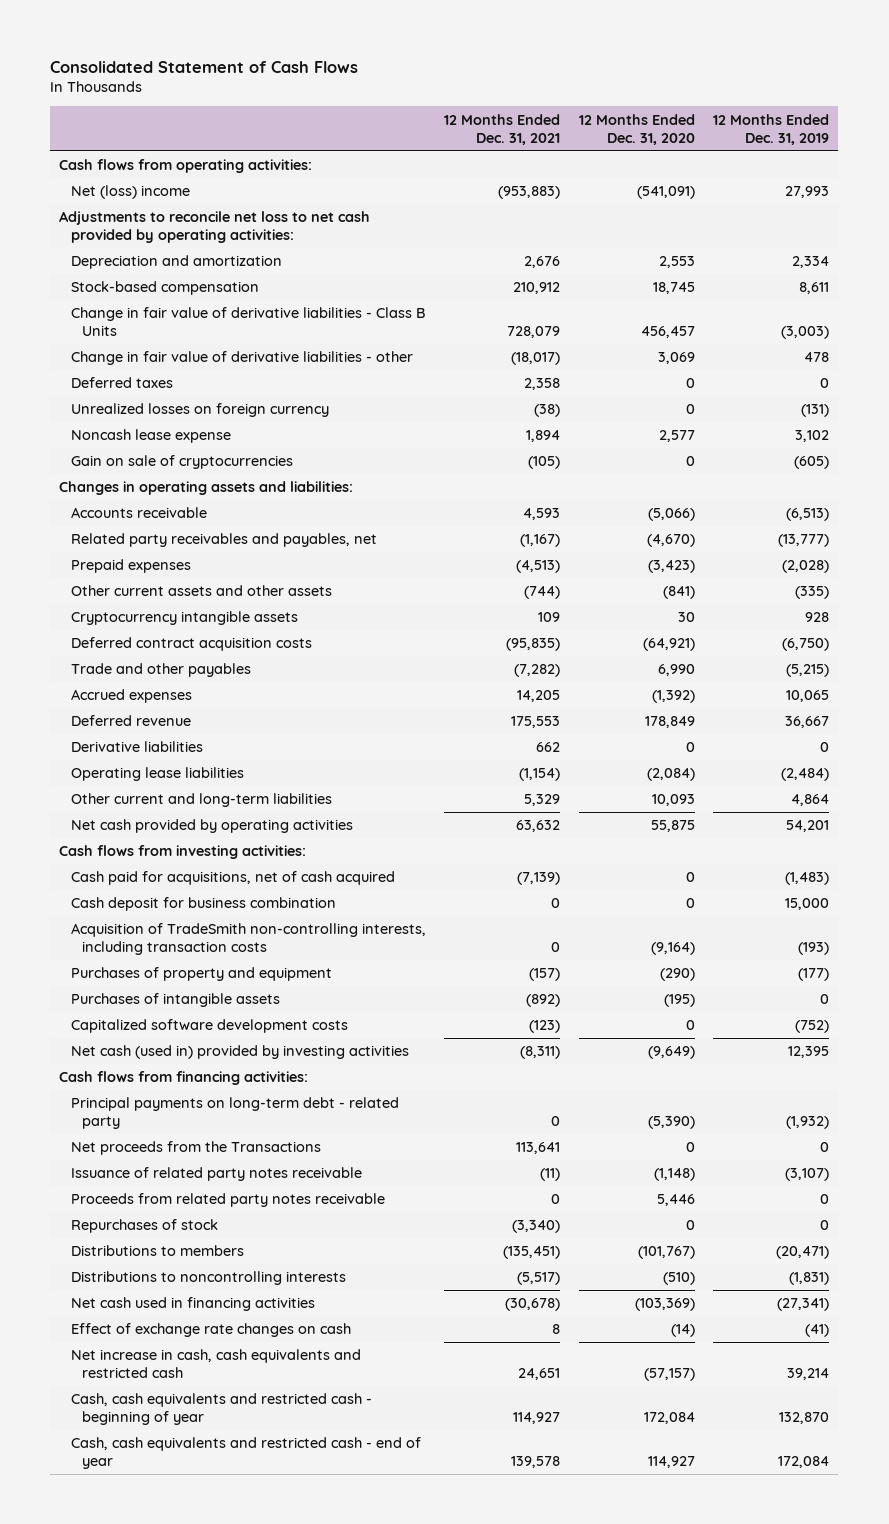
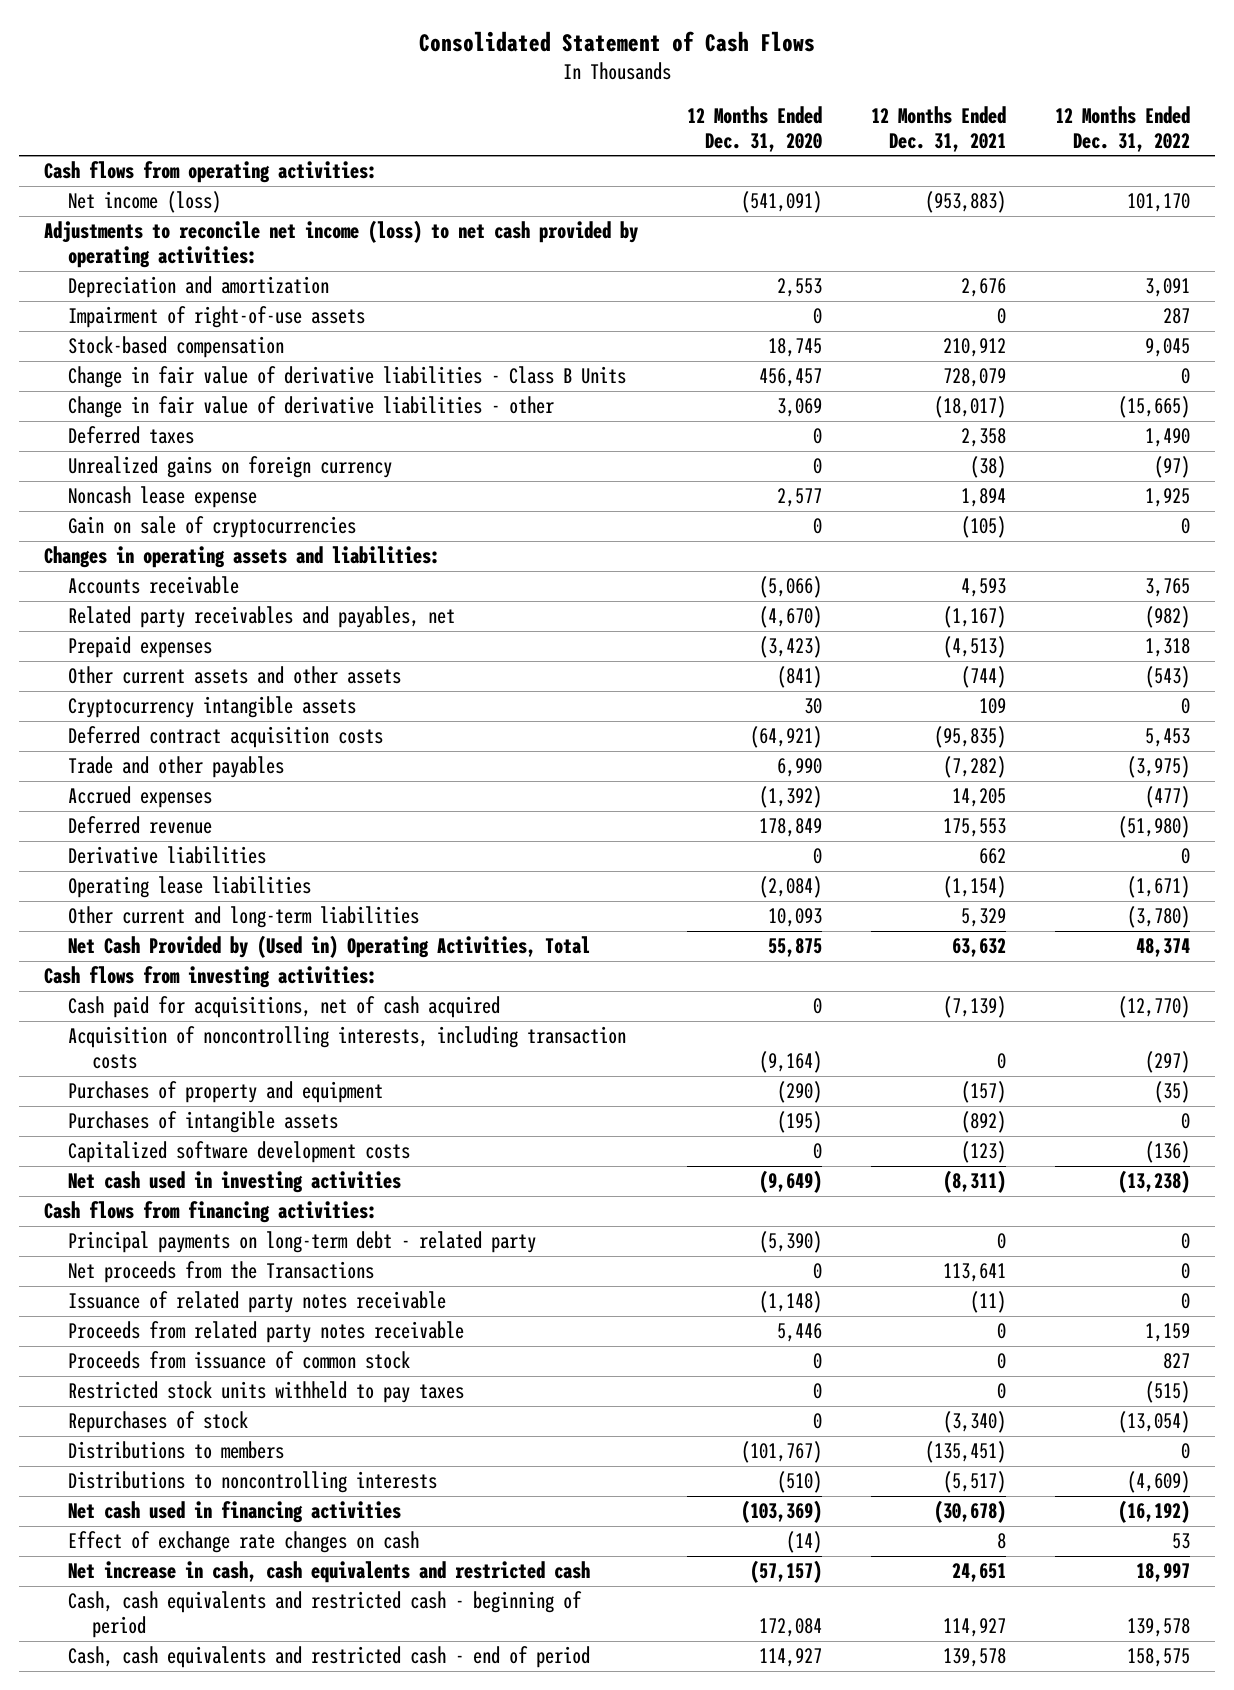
[713,113,830,145] 12 Months Ended Dec. 31, 2019 -> none
none -> [1054,105,1190,152] 12 Months Ended Dec. 31, 2022
[70,185,190,200] Net (loss) income -> [67,191,221,214] Net income (loss)
[59,211,371,244] Adjustments to reconcile net loss to net cash provided by operating activities: -> [43,220,638,269] Adjustments to reconcile net income (loss) to net cash provided by operating activities:
none -> [67,306,365,329] Impairment of right-of-use assets
[70,403,329,418] Unrealized losses on foreign currency -> [67,456,392,479] Unrealized gains on foreign currency
[70,819,353,834] Net cash provided by operating activities -> [67,935,590,959] Net Cash Provided by (Used in) Operating Activities, Total
[70,897,336,912] Cash deposit for business combination -> none
[70,923,426,956] Acquisition of TradeSmith non-controlling interests, including transaction costs -> [67,1026,626,1070] Acquisition of noncontrolling interests, including transaction costs
[70,1045,409,1060] Net cash (used in) provided by investing activities -> [67,1171,401,1194] Net cash used in investing activities
none -> [67,1351,410,1370] Proceeds from issuance of common stock
none -> [67,1381,464,1404] Restricted stock units withheld to pay taxes
[70,1393,372,1426] Cash, cash equivalents and restricted cash - beginning of year -> [67,1591,582,1639] Cash, cash equivalents and restricted cash - beginning of period
[70,1437,421,1470] Cash, cash equivalents and restricted cash - end of year -> [67,1646,590,1669] Cash, cash equivalents and restricted cash - end of period

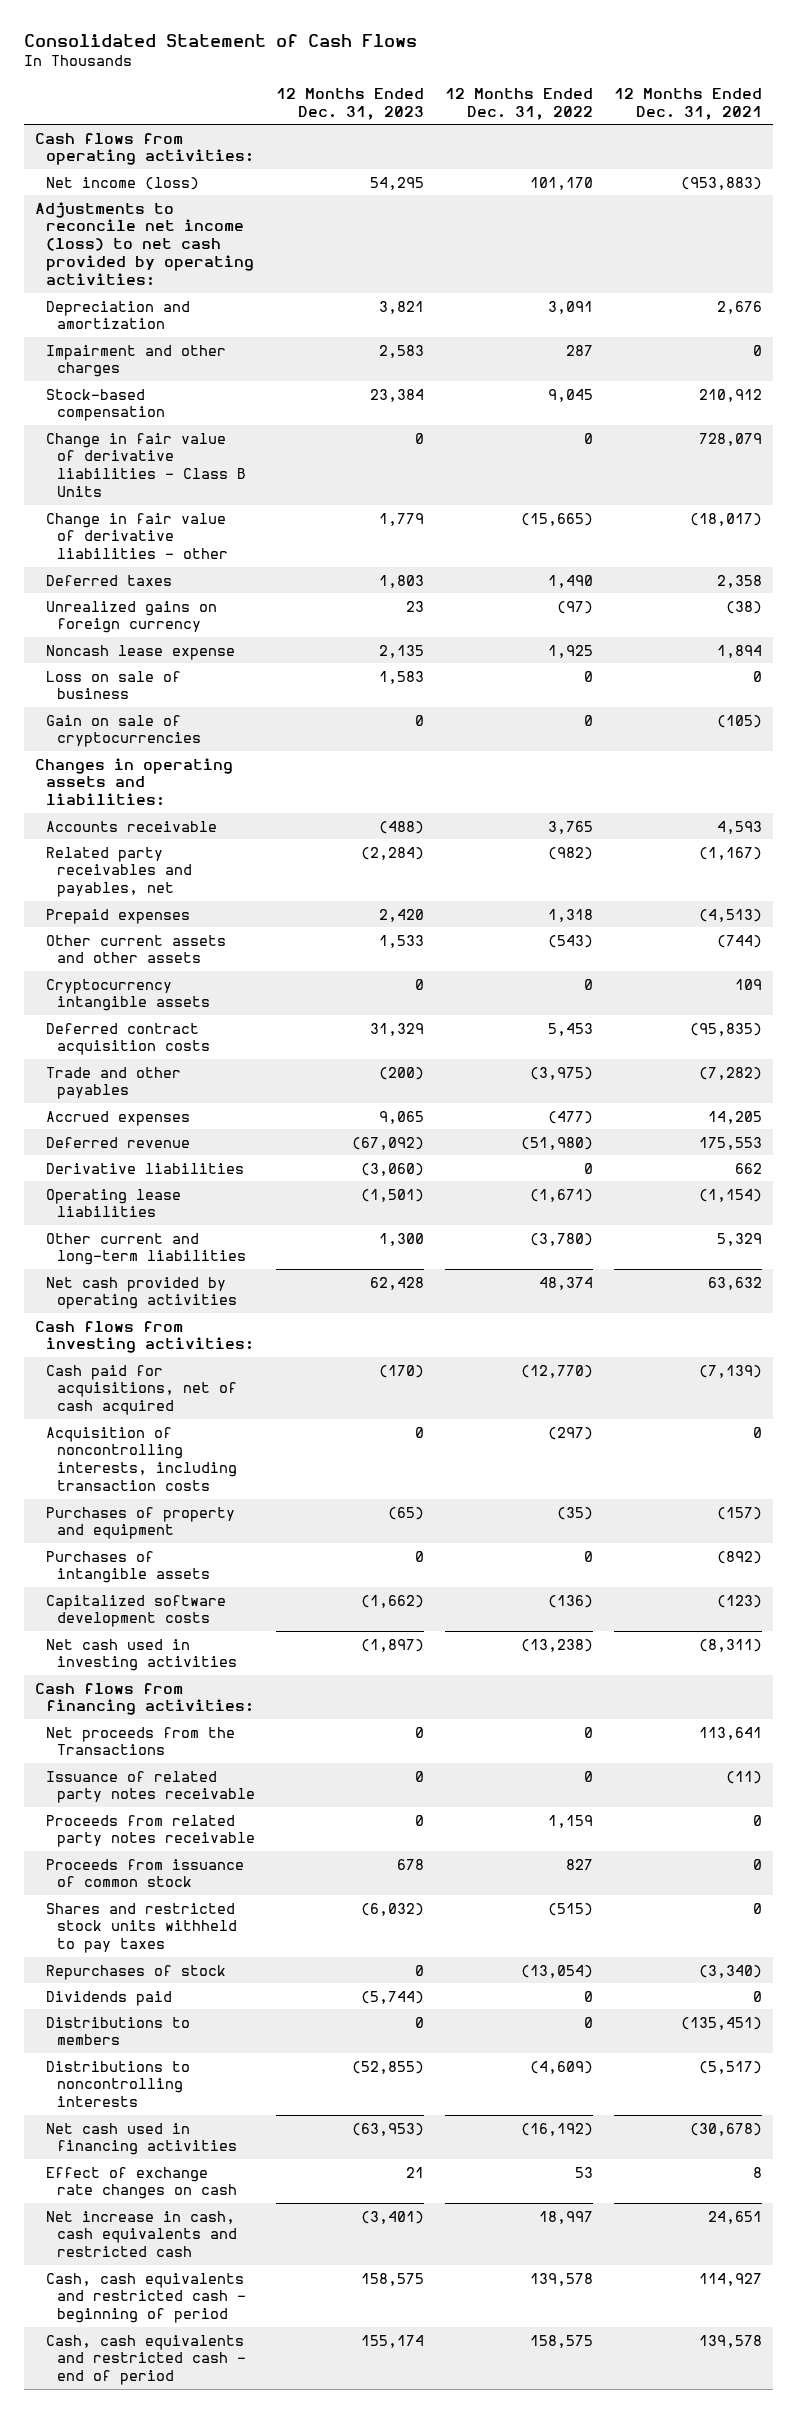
[686,105,822,152] 12 Months Ended Dec. 31, 2020 -> none
none -> [276,87,425,120] 12 Months Ended Dec. 31, 2023
[67,306,365,329] Impairment of right-of-use assets -> [46,344,227,378] Impairment and other charges
none -> [46,670,182,700] Loss on sale of business
[67,935,590,959] Net Cash Provided by (Used in) Operating Activities, Total -> [46,1276,238,1310] Net cash provided by operating activities
[67,1231,536,1254] Principal payments on long-term debt - related party -> none
[67,1381,464,1404] Restricted stock units withheld to pay taxes -> [46,1902,238,1954] Shares and restricted stock units withheld to pay taxes
none -> [46,1990,173,2006] Dividends paid

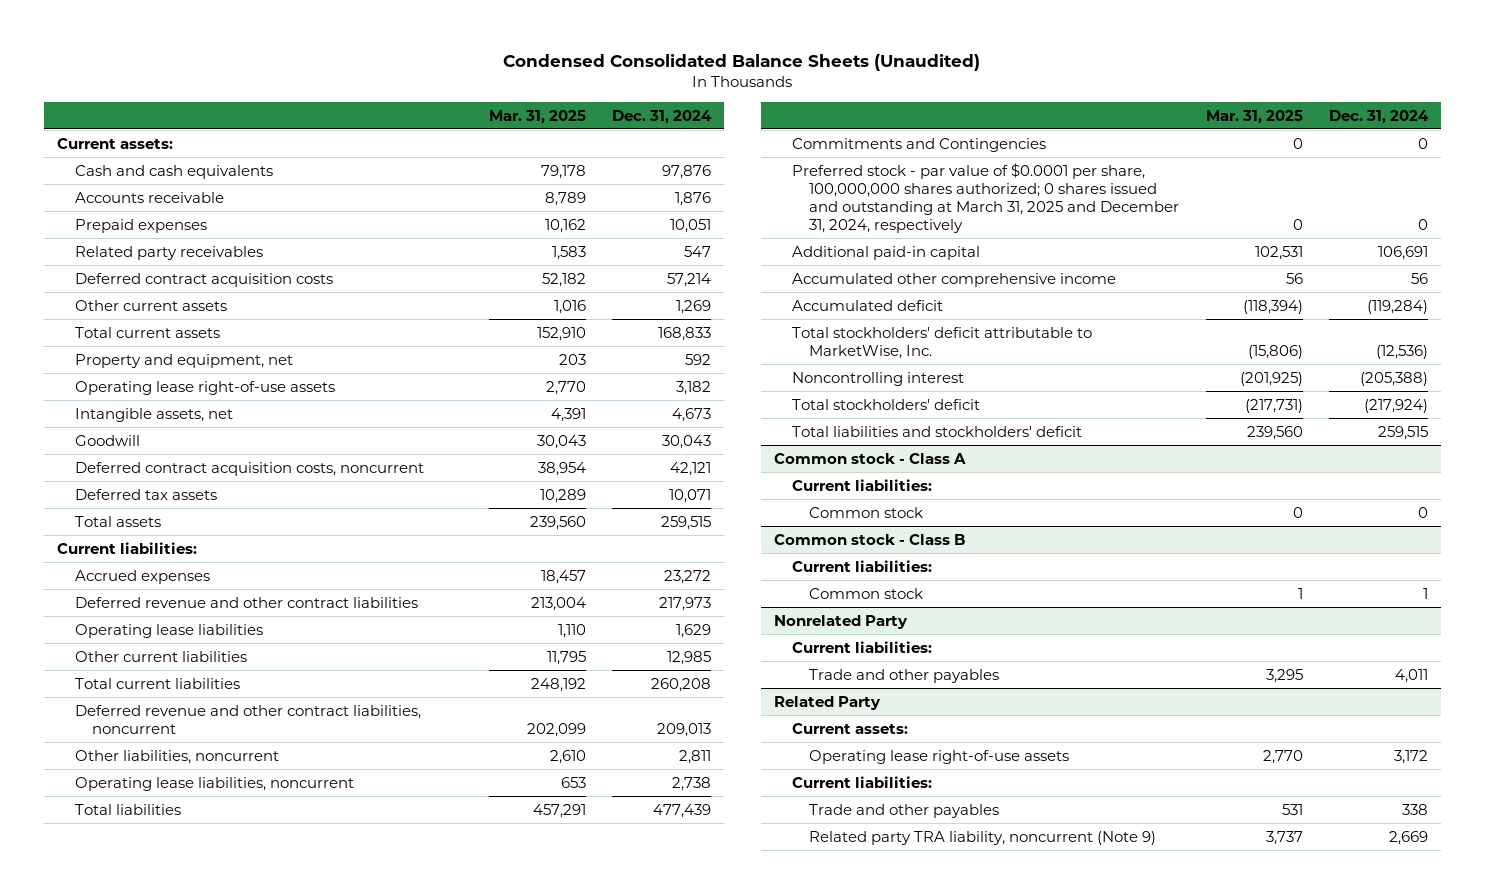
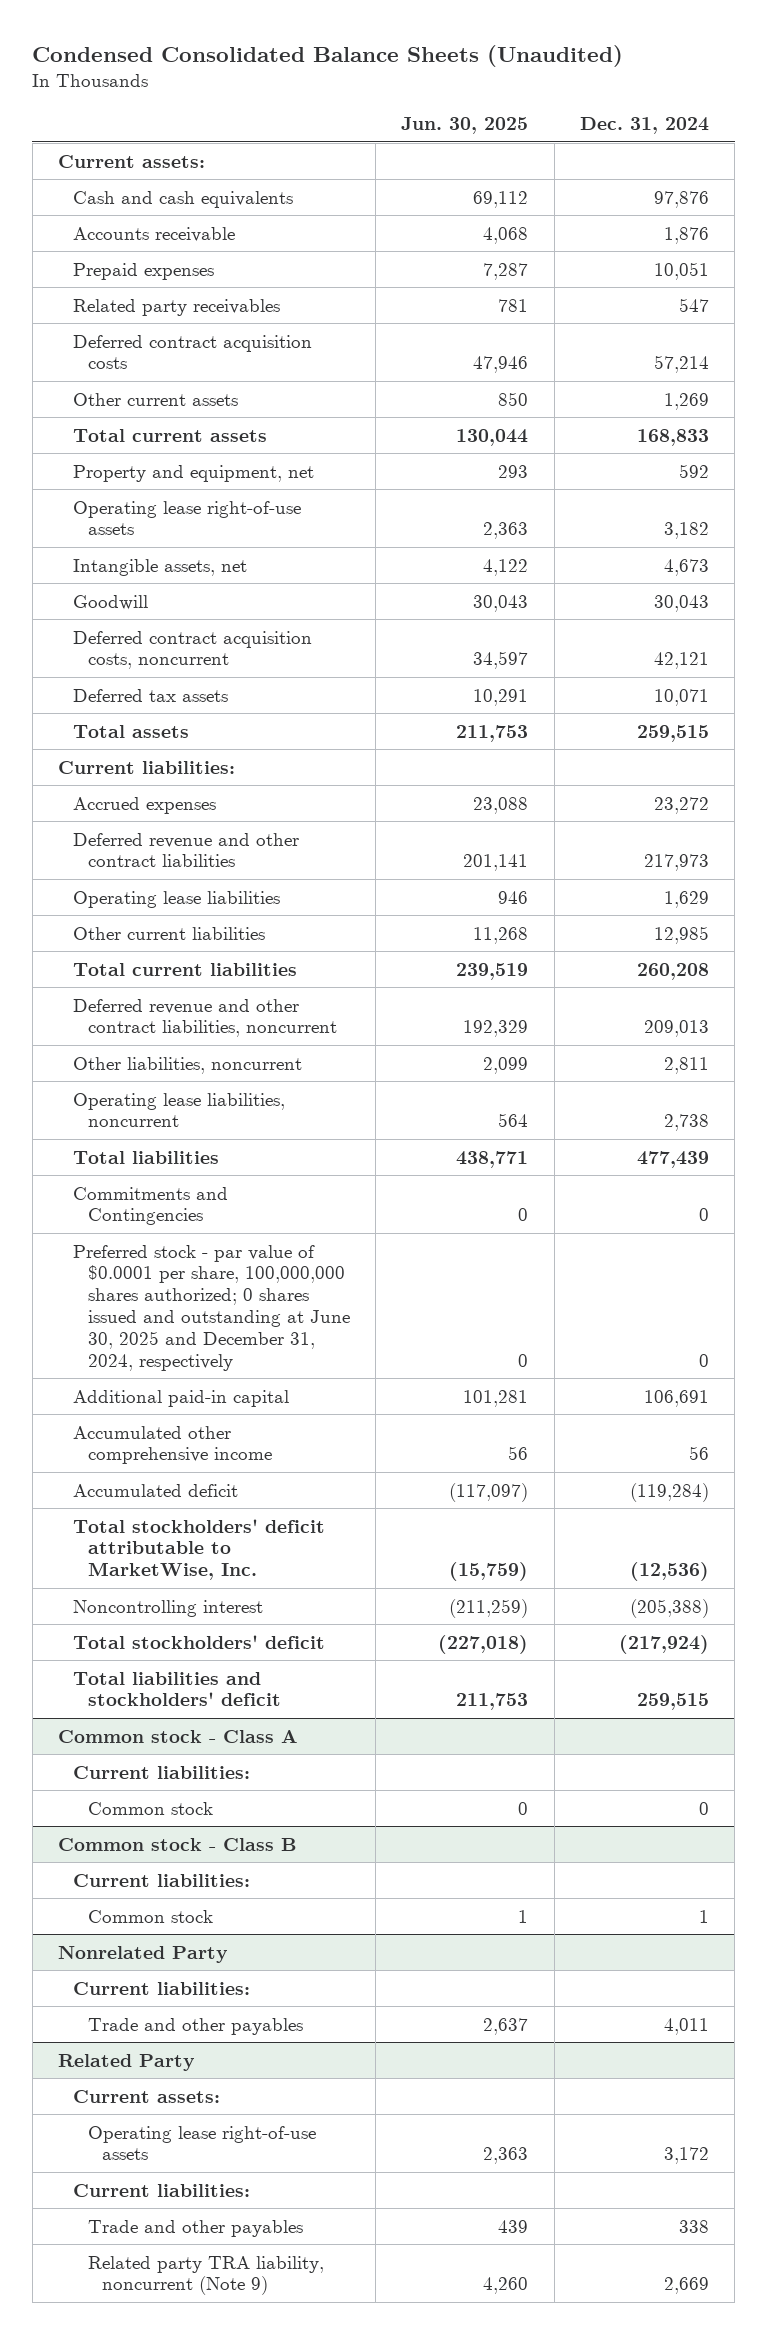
[488,109,586,124] Mar. 31, 2025 -> none
none -> [401,117,529,135] Jun. 30, 2025
[791,162,1180,233] Preferred stock - par value of $0.0001 per share, 100,000,000 shares authorized; 0 shares issued and outstanding at March 31, 2025 and December 31, 2024, respectively -> [72,1244,350,1371] Preferred stock - par value of $0.0001 per share, 100,000,000 shares authorized; 0 shares issued and outstanding at June 30, 2025 and December 31, 2024, respectively

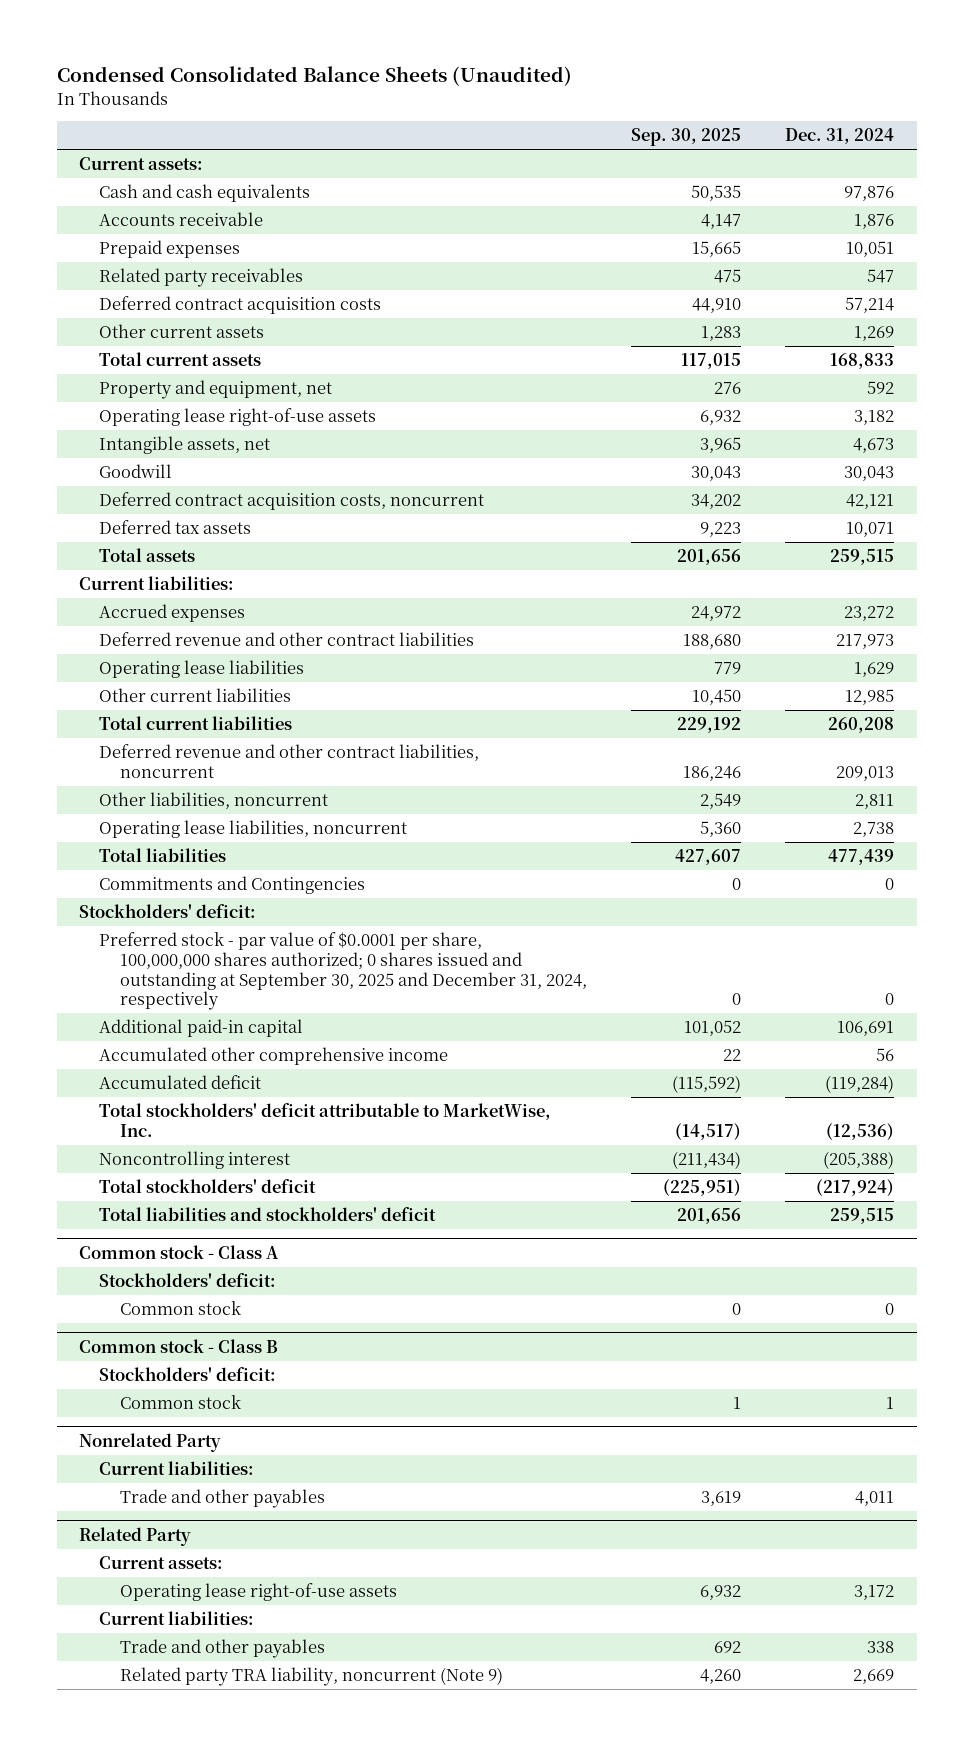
[401,117,529,135] Jun. 30, 2025 -> none
none -> [631,128,742,147] Sep. 30, 2025
none -> [79,904,257,919] Stockholders' deficit:
[72,1244,350,1371] Preferred stock - par value of $0.0001 per share, 100,000,000 shares authorized; 0 shares issued and outstanding at June 30, 2025 and December 31, 2024, respectively -> [99,932,587,1011] Preferred stock - par value of $0.0001 per share, 100,000,000 shares authorized; 0 shares issued and outstanding at September 30, 2025 and December 31, 2024, respectively
[72,1765,250,1779] Current liabilities: -> none
none -> [99,1273,277,1288] Stockholders' deficit:
[72,1873,250,1887] Current liabilities: -> none
none -> [99,1367,277,1382] Stockholders' deficit:

